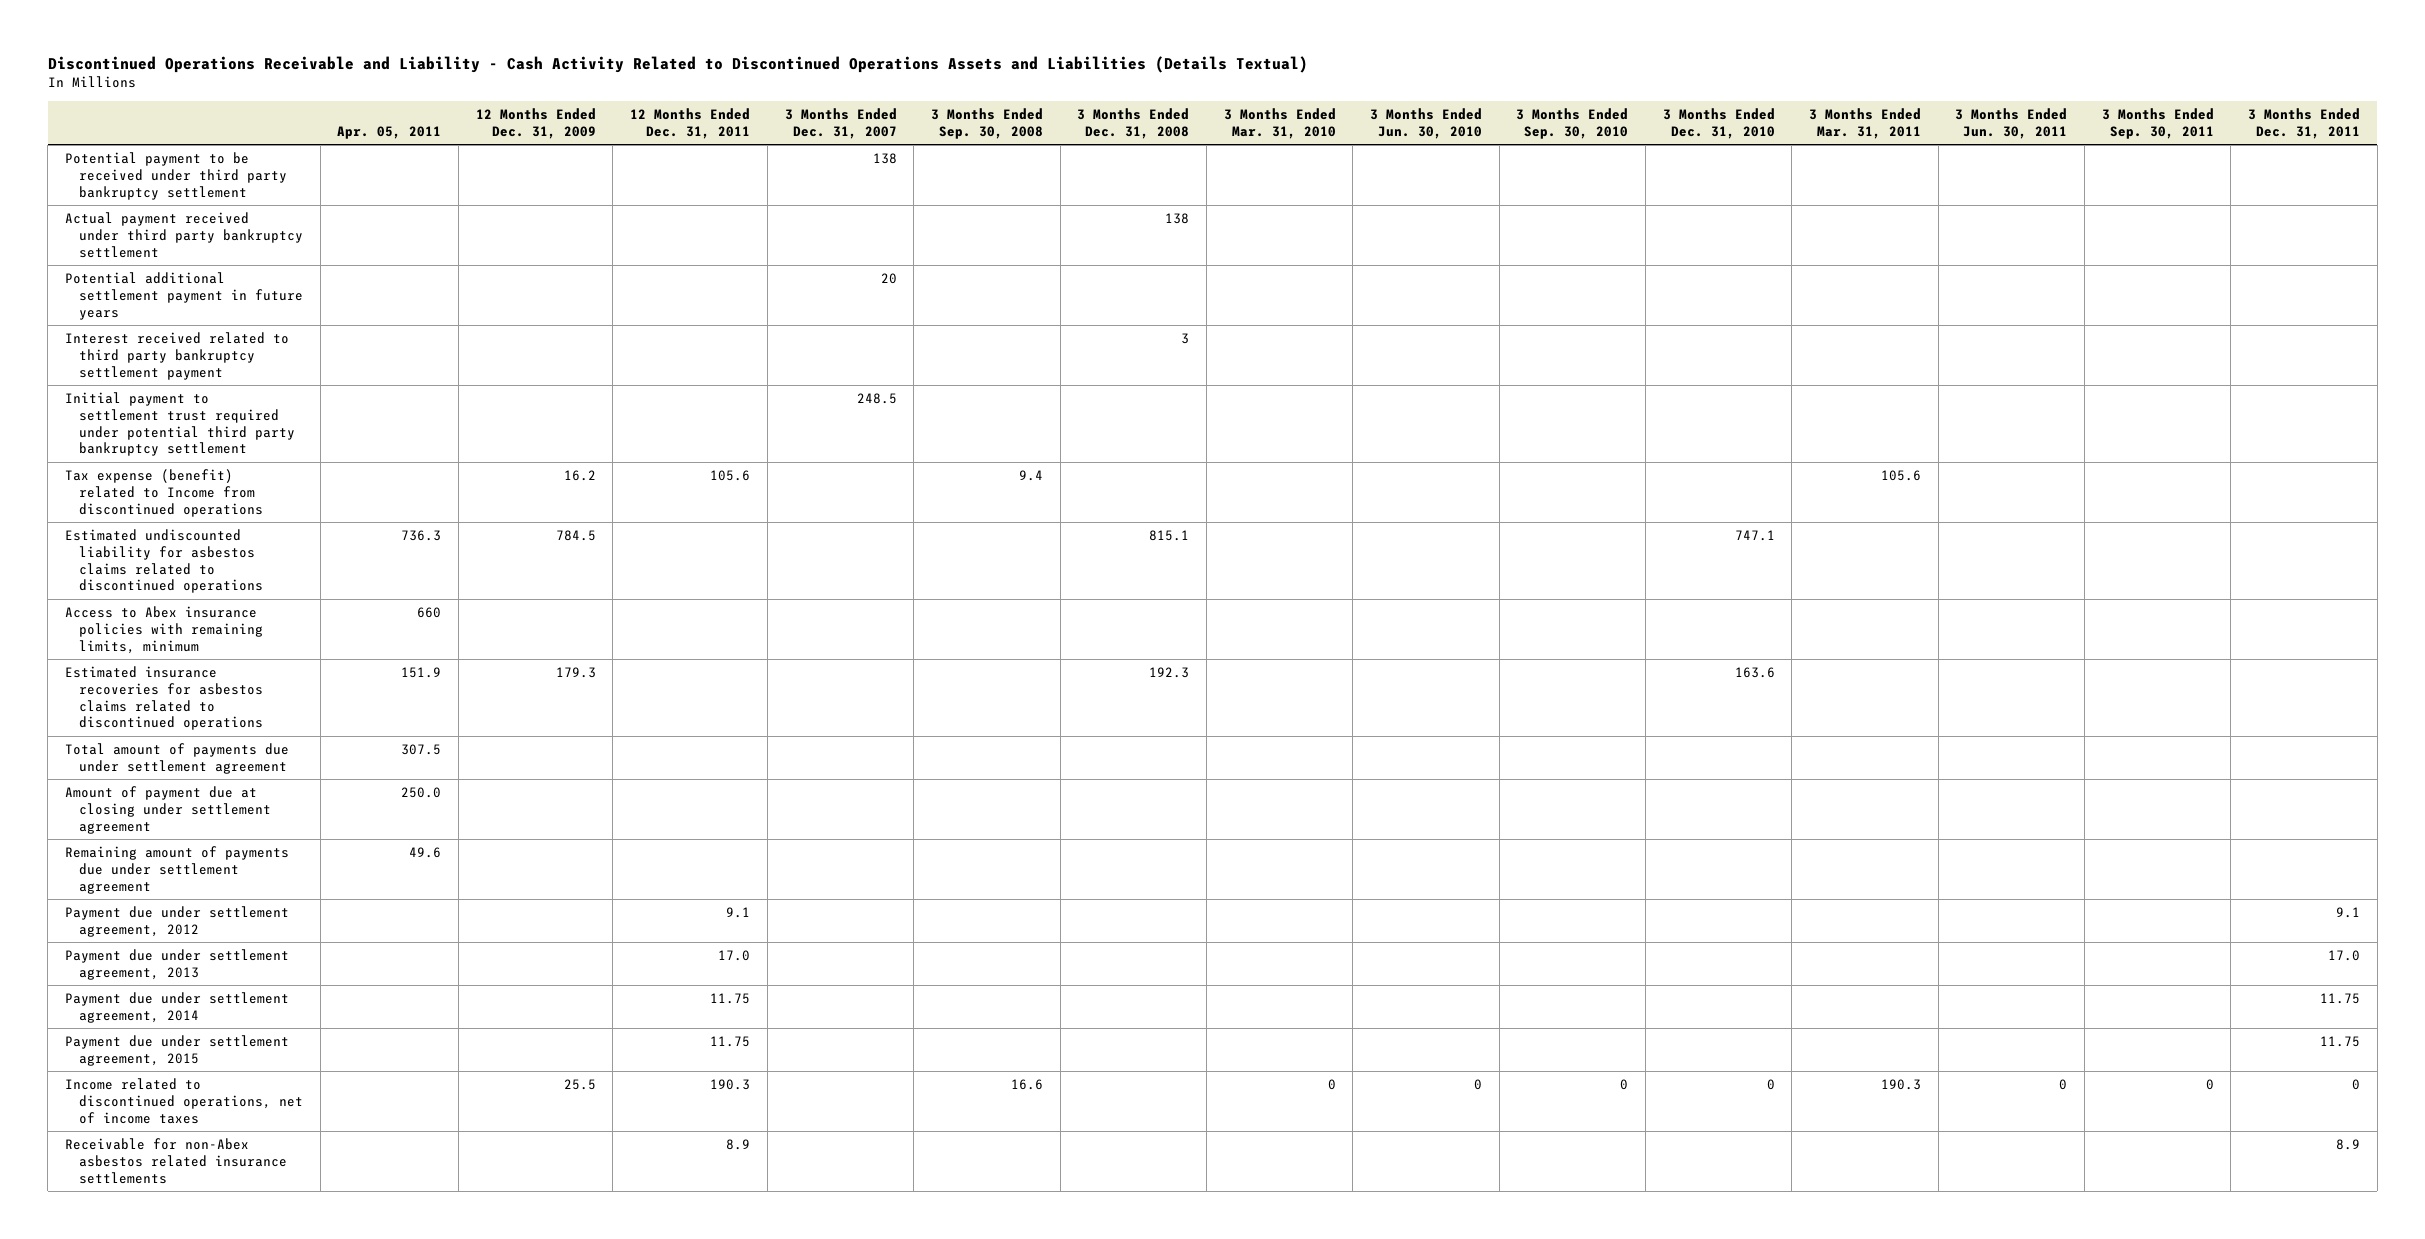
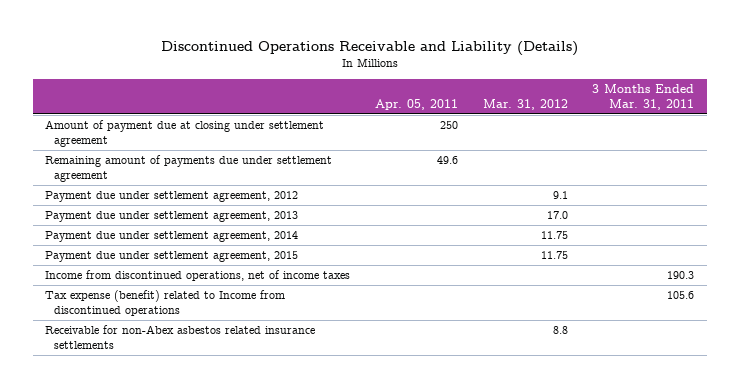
[47,55,1308,73] Discontinued Operations Receivable and Liability - Cash Activity Related to Discontinued Operations Assets and Liabilities (Details Textual) -> [160,41,578,57] Discontinued Operations Receivable and Liability (Details)
[475,108,596,139] 12 Months Ended Dec. 31, 2009 -> none
[630,108,751,139] 12 Months Ended Dec. 31, 2011 -> none
[784,108,897,139] 3 Months Ended Dec. 31, 2007 -> none
[930,108,1043,139] 3 Months Ended Sep. 30, 2008 -> none
[1077,108,1190,139] 3 Months Ended Dec. 31, 2008 -> none
[1223,108,1336,139] 3 Months Ended Mar. 31, 2010 -> none
[1369,108,1482,139] 3 Months Ended Jun. 30, 2010 -> none
[1516,108,1629,139] 3 Months Ended Sep. 30, 2010 -> none
[1662,108,1775,139] 3 Months Ended Dec. 31, 2010 -> none
[1955,108,2068,139] 3 Months Ended Jun. 30, 2011 -> none
[2101,108,2214,139] 3 Months Ended Sep. 30, 2011 -> none
[2248,108,2361,139] 3 Months Ended Dec. 31, 2011 -> none
none -> [482,99,568,111] Mar. 31, 2012
[64,152,288,200] Potential payment to be received under third party bankruptcy settlement -> none
[64,212,304,258] Actual payment received under third party bankruptcy settlement -> none
[64,272,304,320] Potential additional settlement payment in future years -> none
[64,332,289,380] Interest received related to third party bankruptcy settlement payment -> none
[64,392,296,457] Initial payment to settlement trust required under potential third party bankruptcy settlement -> none
[64,529,264,594] Estimated undiscounted liability for asbestos claims related to discontinued operations -> none
[64,606,264,654] Access to Abex insurance policies with remaining limits, minimum -> none
[64,666,264,731] Estimated insurance recoveries for asbestos claims related to discontinued operations -> none
[64,743,289,774] Total amount of payments due under settlement agreement -> none
[401,787,442,799] 250.0 -> [439,120,458,129] 250
[64,1078,304,1124] Income related to discontinued operations, net of income taxes -> [45,269,351,281] Income from discontinued operations, net of income taxes
[64,469,264,517] Tax expense (benefit) related to Income from discontinued operations -> [45,289,286,317] Tax expense (benefit) related to Income from discontinued operations

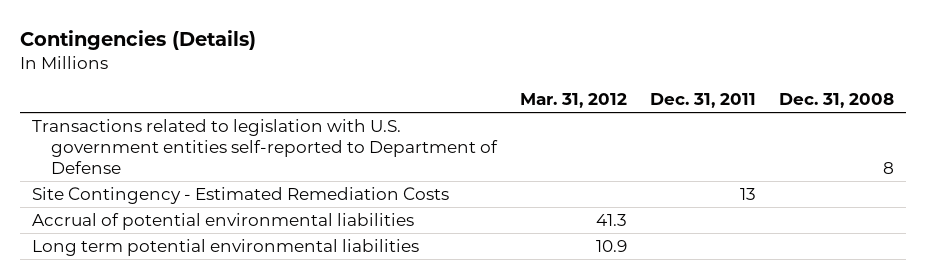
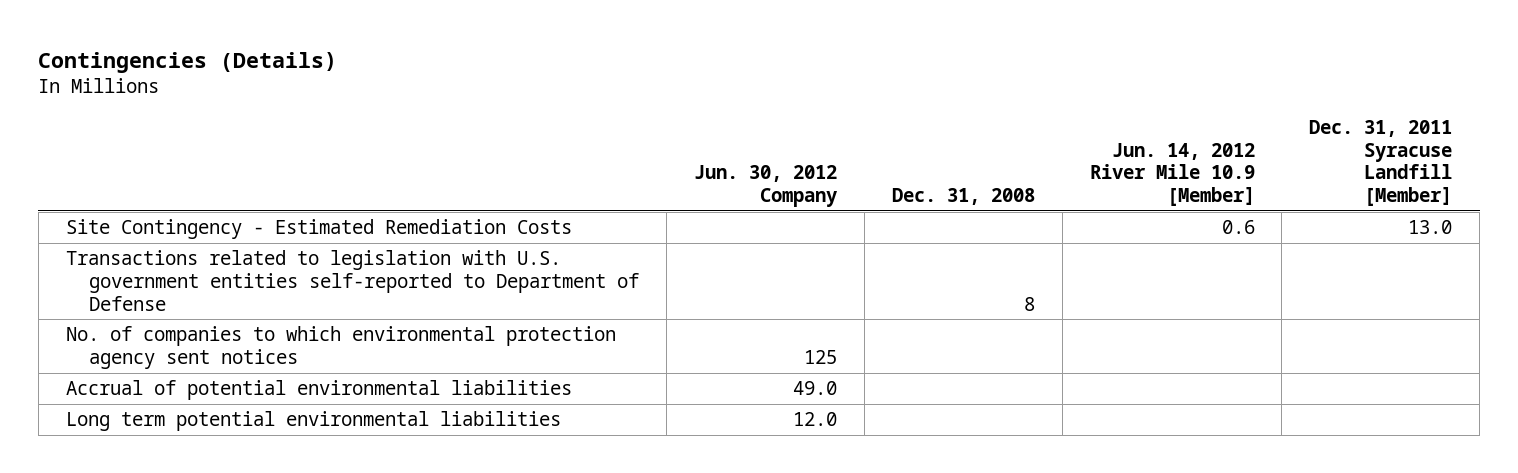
[520,93,628,109] Mar. 31, 2012 -> none
[650,93,757,109] Dec. 31, 2011 -> none
none -> [693,165,838,207] Jun. 30, 2012 Company
none -> [1089,142,1255,206] Jun. 14, 2012 River Mile 10.9 [Member]
none -> [1309,120,1453,206] Dec. 31, 2011 Syracuse Landfill [Member]
[31,118,499,174] Transactions related to legislation with U.S. government entities self-reported to Department of Defense -> [65,250,639,311] Transactions related to legislation with U.S. government entities self-reported to Department of Defense
none -> [65,326,616,369] No. of companies to which environmental protection agency sent notices

